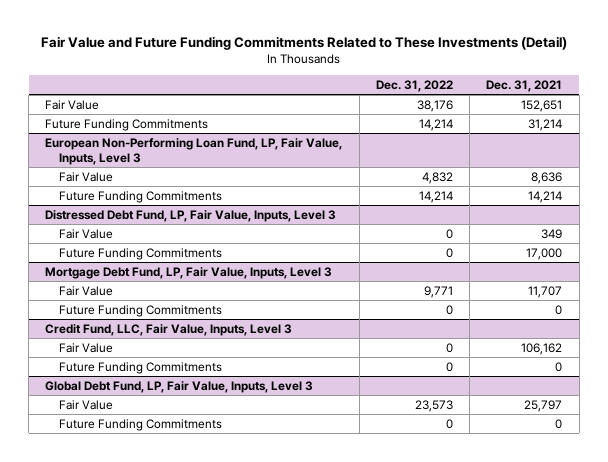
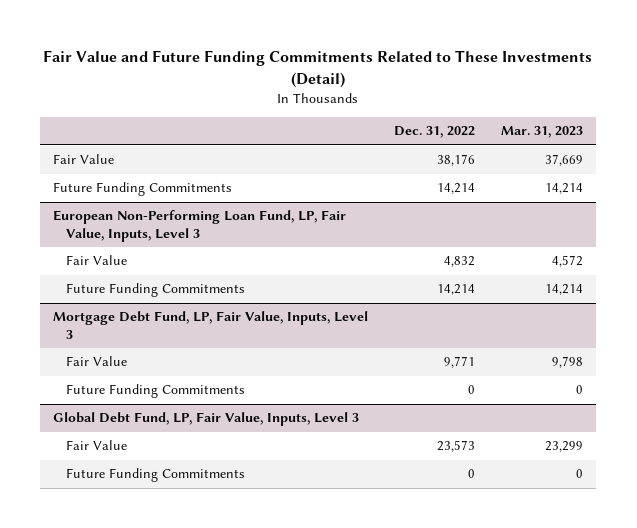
[486,79,563,92] Dec. 31, 2021 -> none
none -> [501,126,584,139] Mar. 31, 2023
[45,209,337,222] Distressed Debt Fund, LP, Fair Value, Inputs, Level 3 -> none
[58,228,113,239] Fair Value -> none
[58,247,222,260] Future Funding Commitments -> none
[45,323,293,336] Credit Fund, LLC, Fair Value, Inputs, Level 3 -> none
[58,342,113,353] Fair Value -> none
[58,361,222,374] Future Funding Commitments -> none

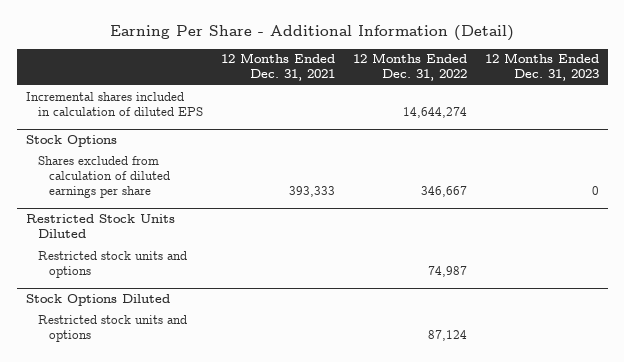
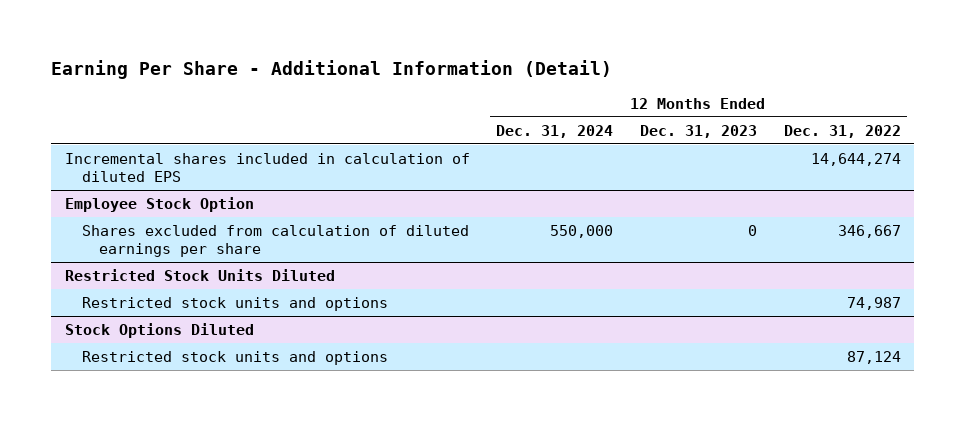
[220,53,335,82] 12 Months Ended Dec. 31, 2021 -> none
none -> [496,124,614,138] Dec. 31, 2024
[25,135,117,148] Stock Options -> [64,196,254,212] Employee Stock Option

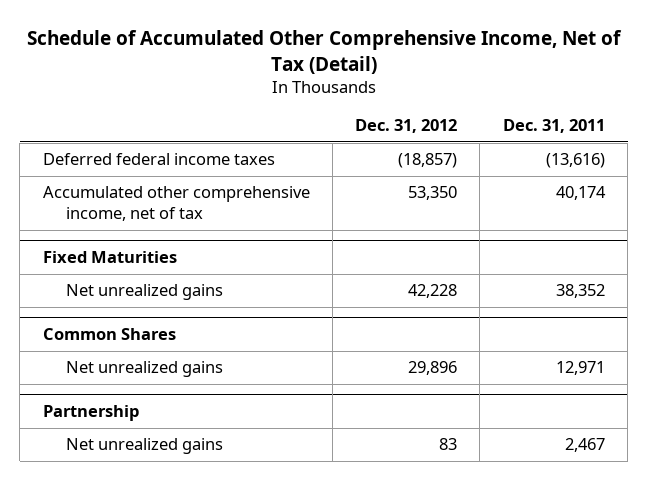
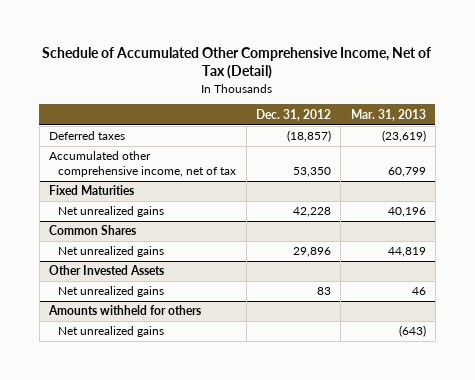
[502,119,605,134] Dec. 31, 2011 -> none
none -> [350,108,426,121] Mar. 31, 2013
[42,153,275,166] Deferred federal income taxes -> [49,131,126,141] Deferred taxes
[42,404,139,421] Partnership -> none
none -> [49,265,165,276] Other Invested Assets
none -> [48,305,202,316] Amounts withheld for others
none -> [58,326,165,338] Net unrealized gains

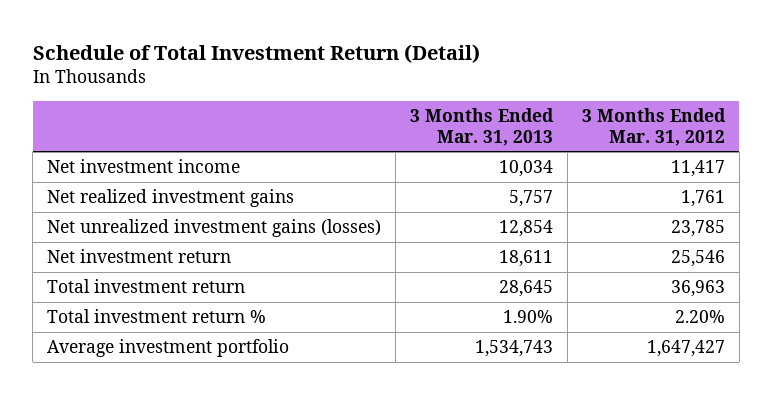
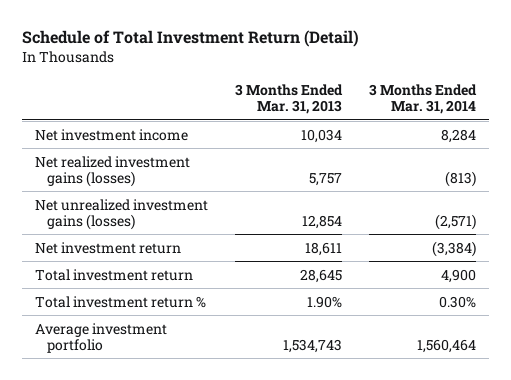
[581,107,726,146] 3 Months Ended Mar. 31, 2012 -> none
none -> [368,83,477,115] 3 Months Ended Mar. 31, 2014
[47,189,295,208] Net realized investment gains -> [35,155,191,188] Net realized investment gains (losses)

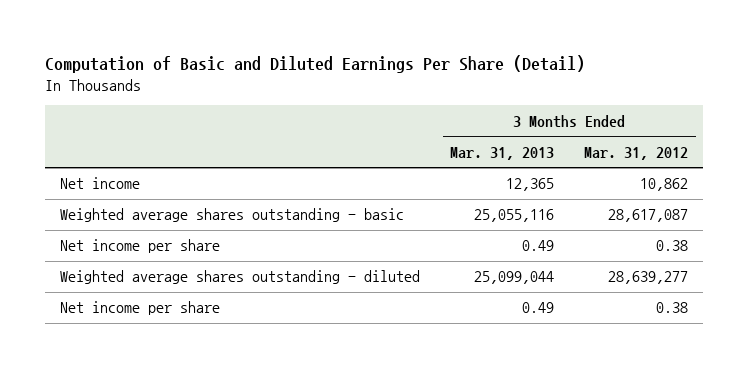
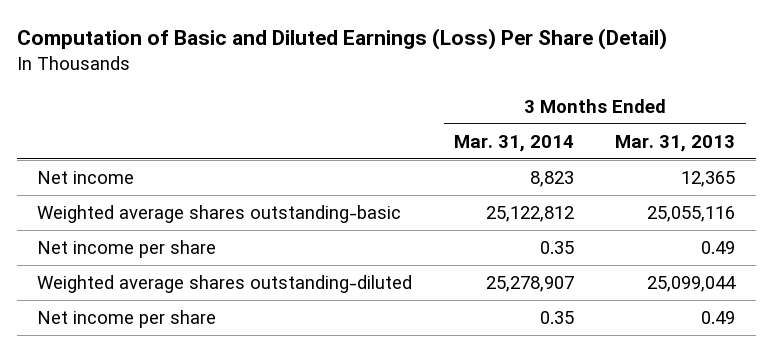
[45,55,586,74] Computation of Basic and Diluted Earnings Per Share (Detail) -> [16,28,667,51] Computation of Basic and Diluted Earnings (Loss) Per Share (Detail)
[584,146,689,160] Mar. 31, 2012 -> none
none -> [453,134,574,152] Mar. 31, 2014
[60,208,405,223] Weighted average shares outstanding - basic -> [37,205,402,224] Weighted average shares outstanding-basic
[60,270,421,285] Weighted average shares outstanding - diluted -> [37,275,413,294] Weighted average shares outstanding-diluted

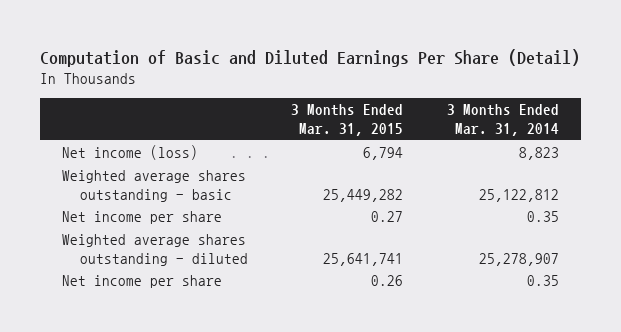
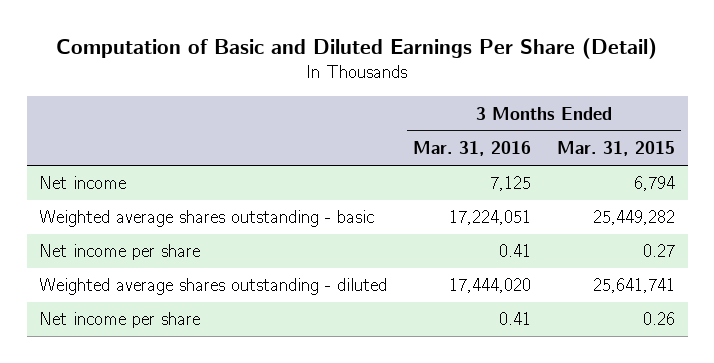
[447,104,560,137] 3 Months Ended Mar. 31, 2014 -> none
none -> [413,141,532,157] Mar. 31, 2016
[61,145,198,161] Net income (loss) -> [39,176,127,190] Net income

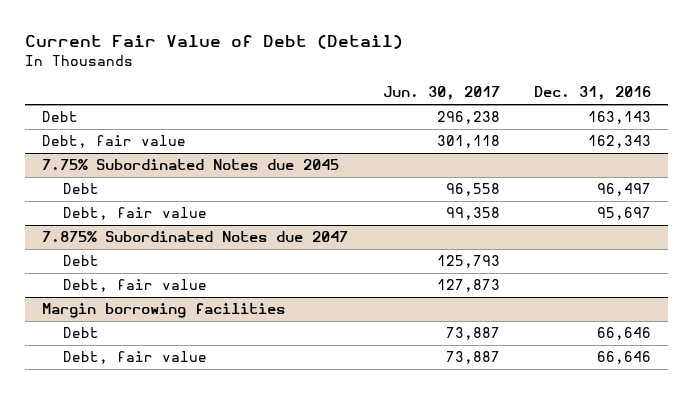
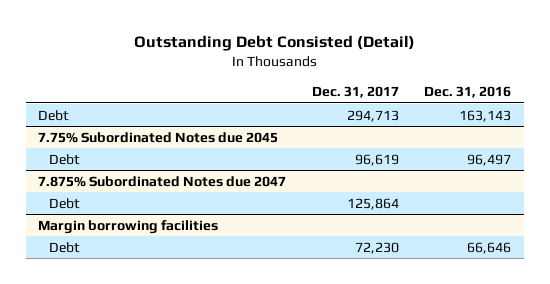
[25,35,404,50] Current Fair Value of Debt (Detail) -> [133,35,415,52] Outstanding Debt Consisted (Detail)
[382,86,500,101] Jun. 30, 2017 -> none
none -> [311,86,399,99] Dec. 31, 2017
[42,135,187,149] Debt, fair value -> none
[63,207,208,221] Debt, fair value -> none
[63,279,208,293] Debt, fair value -> none
[63,351,208,365] Debt, fair value -> none

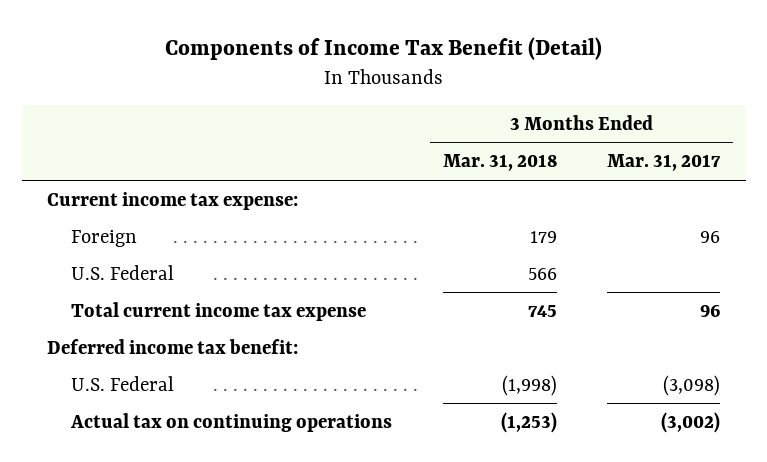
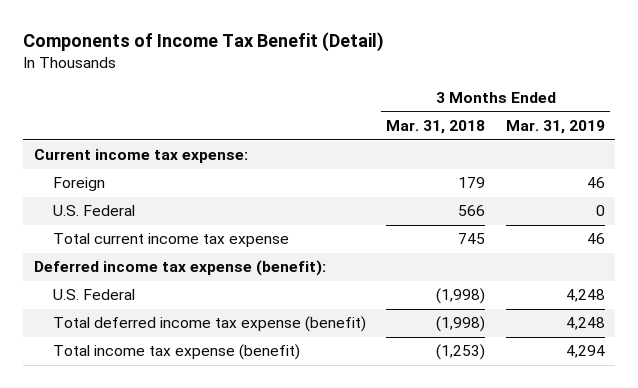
[607,154,722,172] Mar. 31, 2017 -> none
none -> [505,120,605,135] Mar. 31, 2019
[46,338,298,354] Deferred income tax benefit: -> [33,260,326,277] Deferred income tax expense (benefit):
none -> [53,316,367,333] Total deferred income tax expense (benefit)
[70,412,393,432] Actual tax on continuing operations -> [53,344,301,361] Total income tax expense (benefit)

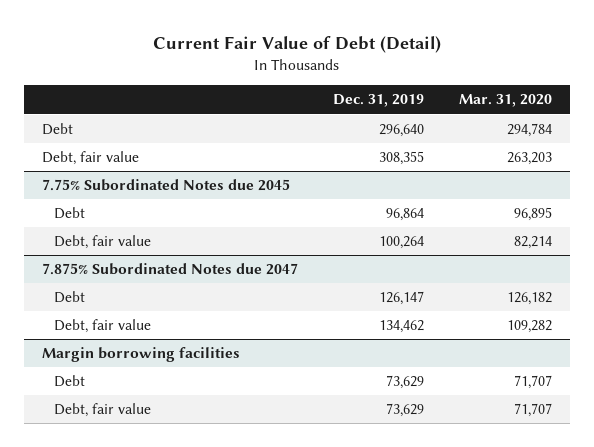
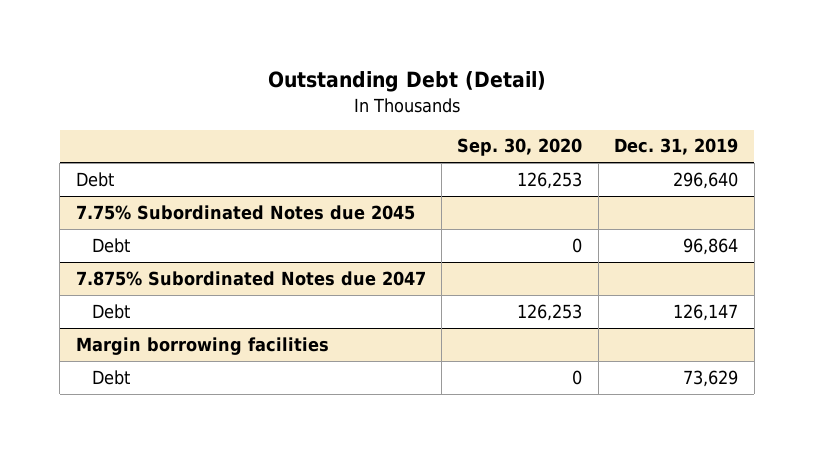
[153,35,442,53] Current Fair Value of Debt (Detail) -> [267,71,546,93] Outstanding Debt (Detail)
[459,94,553,108] Mar. 31, 2020 -> none
none -> [457,138,583,157] Sep. 30, 2020
[41,151,139,166] Debt, fair value -> none
[54,235,152,250] Debt, fair value -> none
[54,319,152,334] Debt, fair value -> none
[54,403,152,418] Debt, fair value -> none

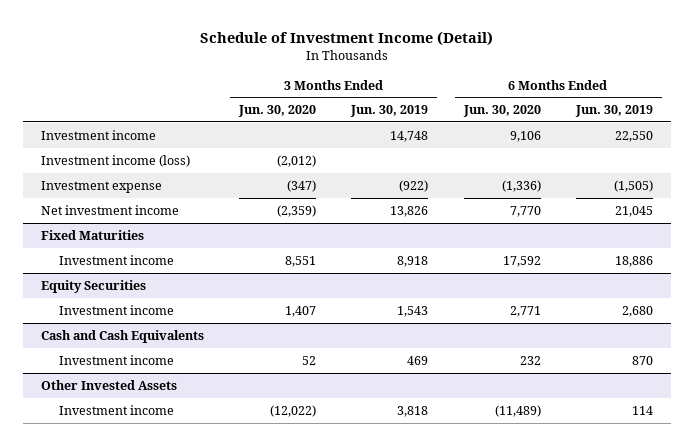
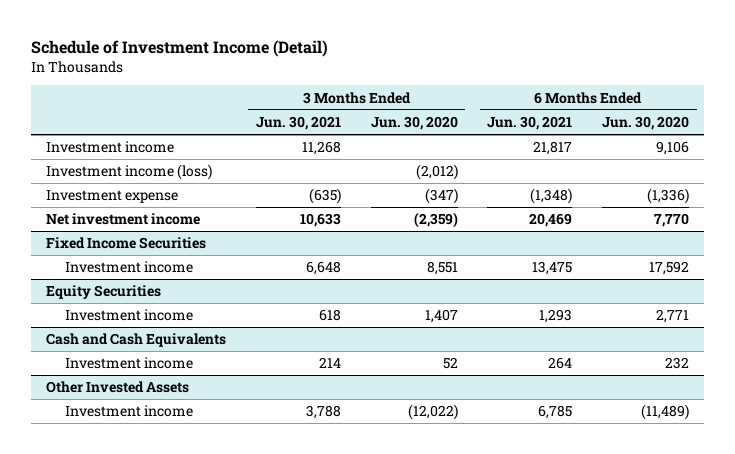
[350,105,429,118] Jun. 30, 2019 -> none
[574,105,653,118] Jun. 30, 2019 -> none
none -> [255,115,341,130] Jun. 30, 2021
none -> [487,115,573,130] Jun. 30, 2021
[40,229,144,240] Fixed Maturities -> [45,237,206,250] Fixed Income Securities

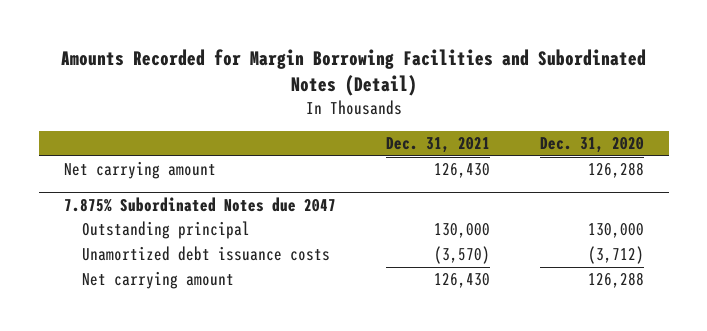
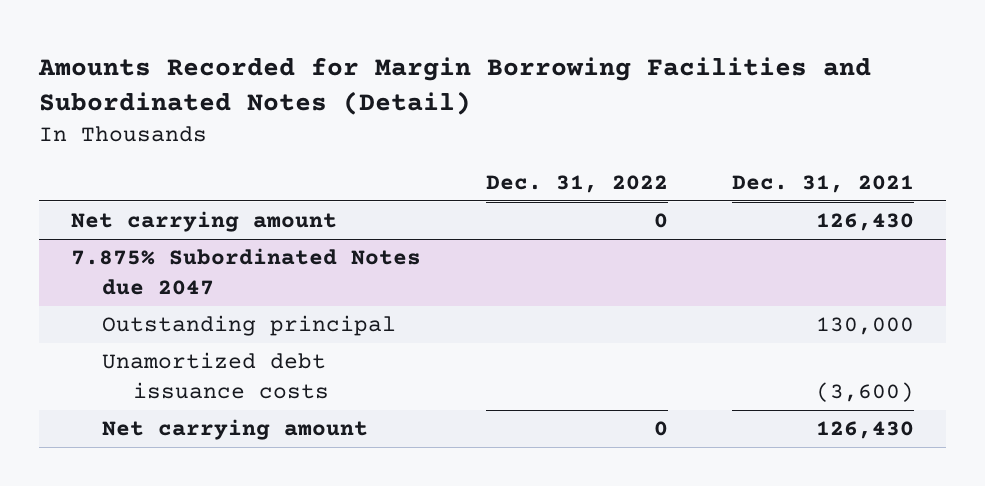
[539,137,644,154] Dec. 31, 2020 -> none
none -> [485,174,668,193] Dec. 31, 2022
[433,246,490,265] (3,570) -> [816,381,915,402] (3,600)

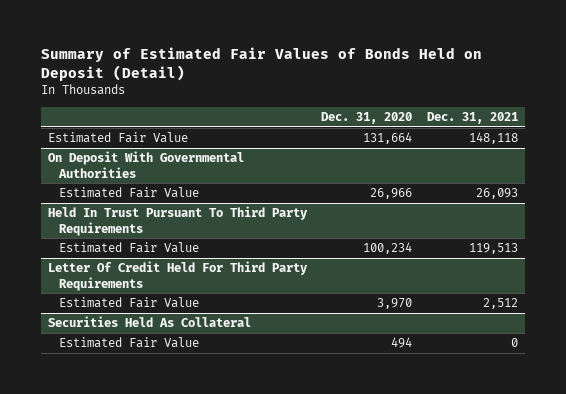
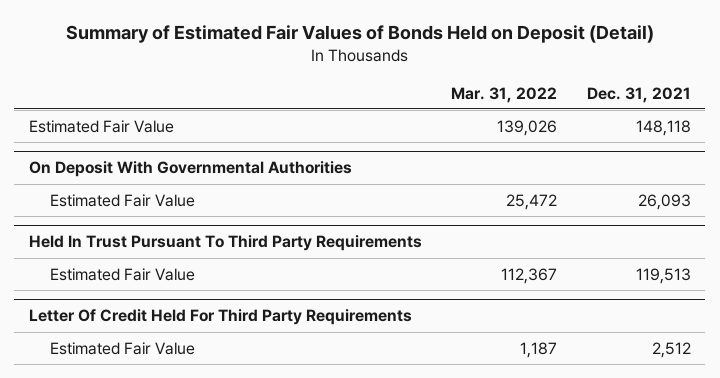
[321,111,413,124] Dec. 31, 2020 -> none
none -> [451,86,558,103] Mar. 31, 2022
[47,316,251,328] Securities Held As Collateral -> none
[58,337,199,349] Estimated Fair Value -> none

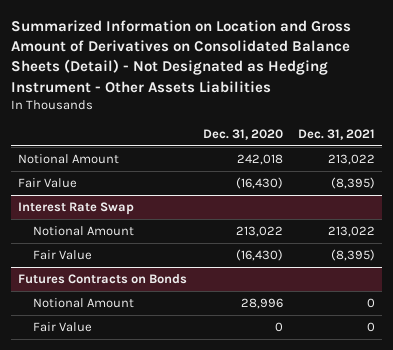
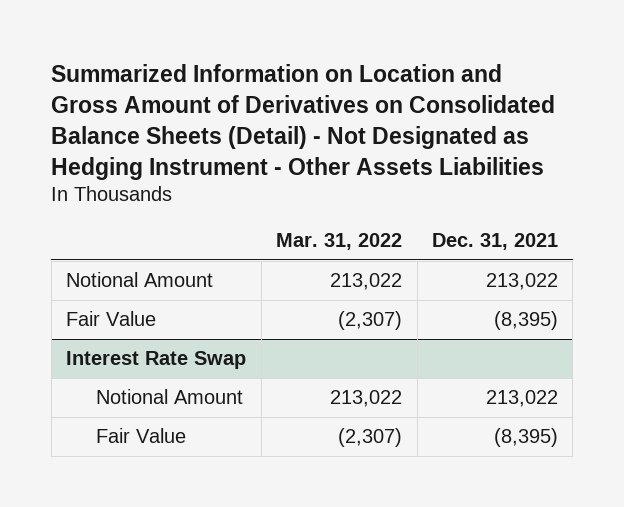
[202,129,283,141] Dec. 31, 2020 -> none
none -> [276,233,403,251] Mar. 31, 2022
[18,274,188,285] Futures Contracts on Bonds -> none
[32,298,134,309] Notional Amount -> none
[32,322,92,333] Fair Value -> none

